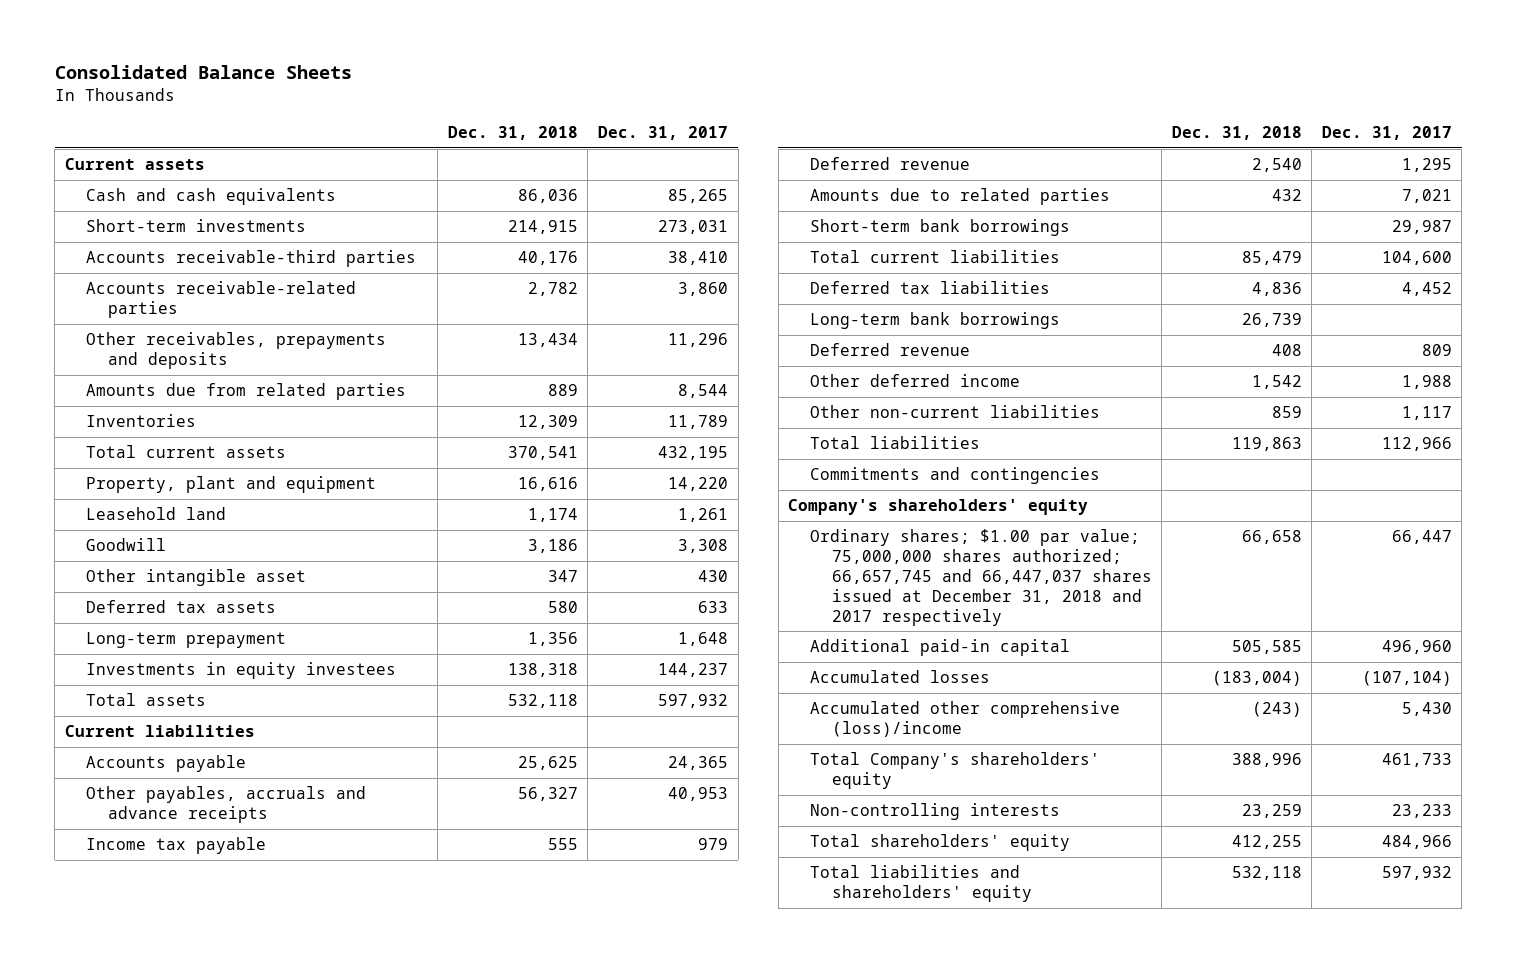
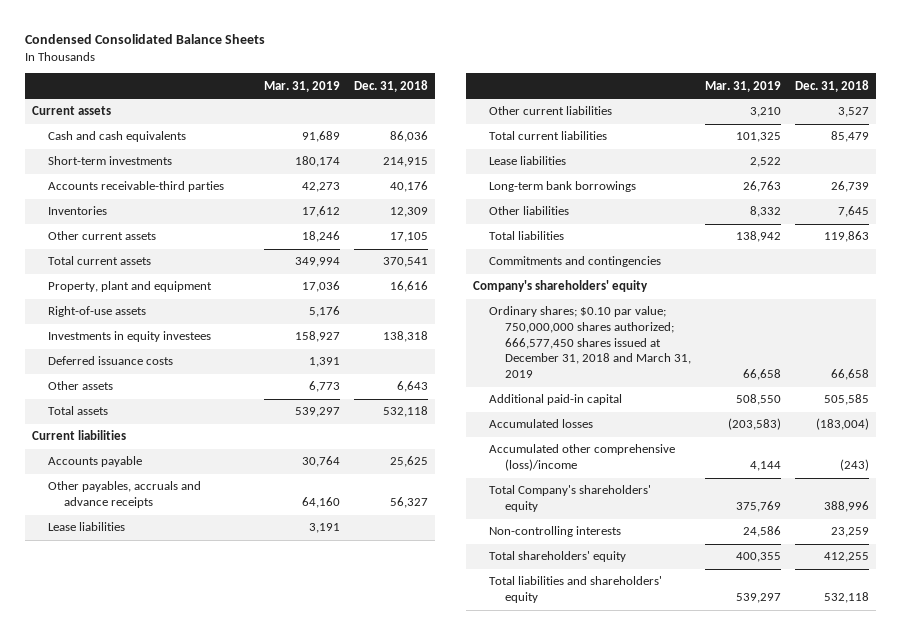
[54,65,352,80] Consolidated Balance Sheets -> [25,34,266,45] Condensed Consolidated Balance Sheets
[598,126,729,141] Dec. 31, 2017 -> none
none -> [264,80,341,92] Mar. 31, 2019
[86,281,357,319] Accounts receivable-related parties -> none
[86,332,387,370] Other receivables, prepayments and deposits -> none
[86,383,407,401] Amounts due from related parties -> none
none -> [48,231,157,241] Other current assets
[86,507,227,521] Leasehold land -> none
[86,538,167,552] Goodwill -> none
[86,569,307,587] Other intangible asset -> none
[86,600,277,614] Deferred tax assets -> none
[86,632,287,649] Long-term prepayment -> none
none -> [48,306,147,318] Right-of-use assets
none -> [48,356,174,366] Deferred issuance costs
none -> [48,381,114,391] Other assets
[86,837,267,855] Income tax payable -> none
[809,157,970,171] Deferred revenue -> none
[809,188,1110,206] Amounts due to related parties -> none
[809,219,1070,237] Short-term bank borrowings -> none
none -> [48,522,126,532] Lease liabilities
none -> [488,106,612,116] Other current liabilities
[809,281,1050,295] Deferred tax liabilities -> none
none -> [488,156,566,166] Lease liabilities
[809,343,970,357] Deferred revenue -> none
[809,374,1020,388] Other deferred income -> none
[809,405,1100,419] Other non-current liabilities -> [488,206,569,216] Other liabilities
[1271,406,1302,419] 859 -> [837,206,869,218] 7,645
[809,529,1152,626] Ordinary shares; $1.00 par value; 75,000,000 shares authorized; 66,657,745 and 66,447,037 shares issued at December 31, 2018 and 2017 respectively -> [488,306,691,379] Ordinary shares; $0.10 par value; 750,000,000 shares authorized; 666,577,450 shares issued at December 31, 2018 and March 31, 2019

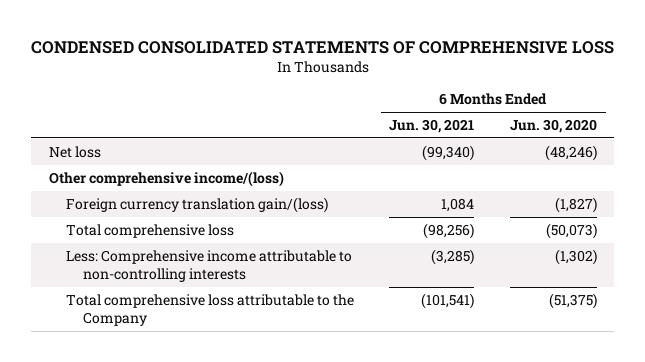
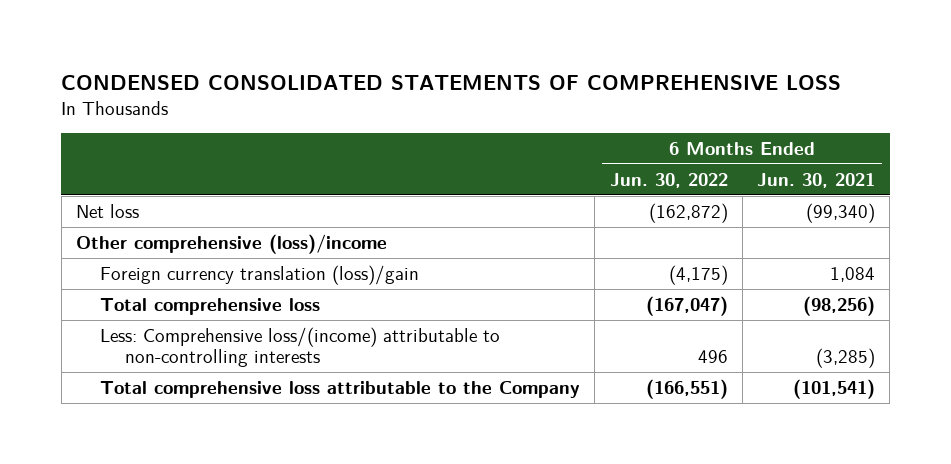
[509,119,597,134] Jun. 30, 2020 -> none
none -> [609,172,728,188] Jun. 30, 2022
[48,170,284,187] Other comprehensive income/(loss) -> [75,233,387,254] Other comprehensive (loss)/income
[66,196,329,213] Foreign currency translation gain/(loss) -> [100,264,420,285] Foreign currency translation (loss)/gain
[66,249,353,282] Less: Comprehensive income attributable to non-controlling interests -> [100,326,501,368] Less: Comprehensive loss/(income) attributable to non-controlling interests

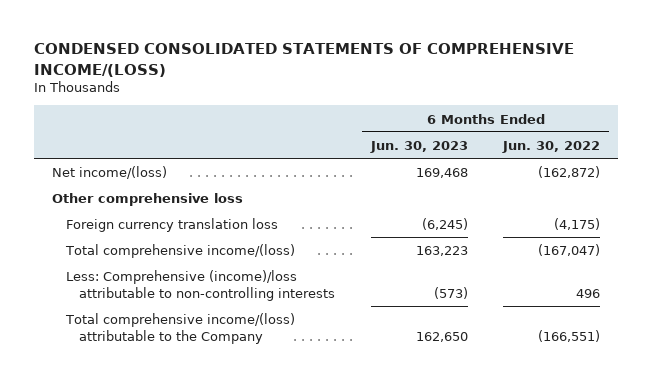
[61,74,842,91] CONDENSED CONSOLIDATED STATEMENTS OF COMPREHENSIVE LOSS -> [34,43,575,77] CONDENSED CONSOLIDATED STATEMENTS OF COMPREHENSIVE INCOME/(LOSS)
[756,172,875,188] Jun. 30, 2021 -> none
none -> [369,141,468,154] Jun. 30, 2023
[75,203,139,218] Net loss -> [51,166,167,180] Net income/(loss)
[75,233,387,254] Other comprehensive (loss)/income -> [51,193,243,207] Other comprehensive loss
[100,264,420,285] Foreign currency translation (loss)/gain -> [65,218,278,233] Foreign currency translation loss
[100,297,321,315] Total comprehensive loss -> [64,244,295,259] Total comprehensive income/(loss)
[100,326,501,368] Less: Comprehensive loss/(income) attributable to non-controlling interests -> [65,270,336,301] Less: Comprehensive (income)/loss attributable to non-controlling interests
[100,380,581,398] Total comprehensive loss attributable to the Company -> [64,313,295,344] Total comprehensive income/(loss) attributable to the Company

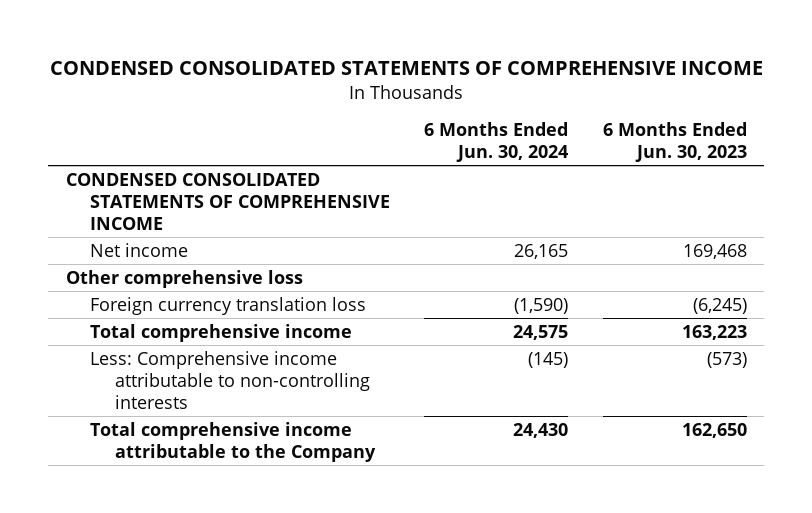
[34,43,575,77] CONDENSED CONSOLIDATED STATEMENTS OF COMPREHENSIVE INCOME/(LOSS) -> [50,61,764,76] CONDENSED CONSOLIDATED STATEMENTS OF COMPREHENSIVE INCOME
[502,141,601,154] Jun. 30, 2022 -> none
none -> [424,121,569,162] 6 Months Ended Jun. 30, 2024
none -> [65,172,391,231] CONDENSED CONSOLIDATED STATEMENTS OF COMPREHENSIVE INCOME
[51,166,167,180] Net income/(loss) -> [90,242,189,257] Net income
[64,244,295,259] Total comprehensive income/(loss) -> [90,323,353,342] Total comprehensive income
[65,270,336,301] Less: Comprehensive (income)/loss attributable to non-controlling interests -> [90,350,370,410] Less: Comprehensive income attributable to non-controlling interests
[64,313,295,344] Total comprehensive income/(loss) attributable to the Company -> [90,421,376,462] Total comprehensive income attributable to the Company

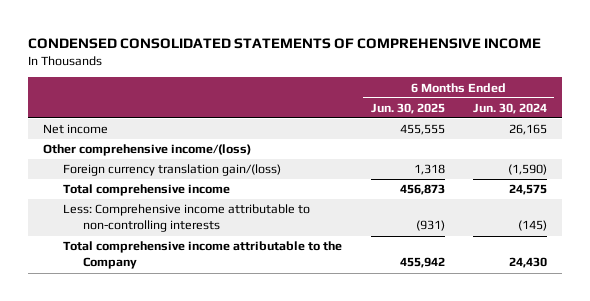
[602,121,747,162] 6 Months Ended Jun. 30, 2023 -> none
none -> [370,102,445,114] Jun. 30, 2025
[65,172,391,231] CONDENSED CONSOLIDATED STATEMENTS OF COMPREHENSIVE INCOME -> none
[65,269,303,288] Other comprehensive loss -> [42,144,251,157] Other comprehensive income/(loss)
[90,296,367,315] Foreign currency translation loss -> [62,164,281,177] Foreign currency translation gain/(loss)

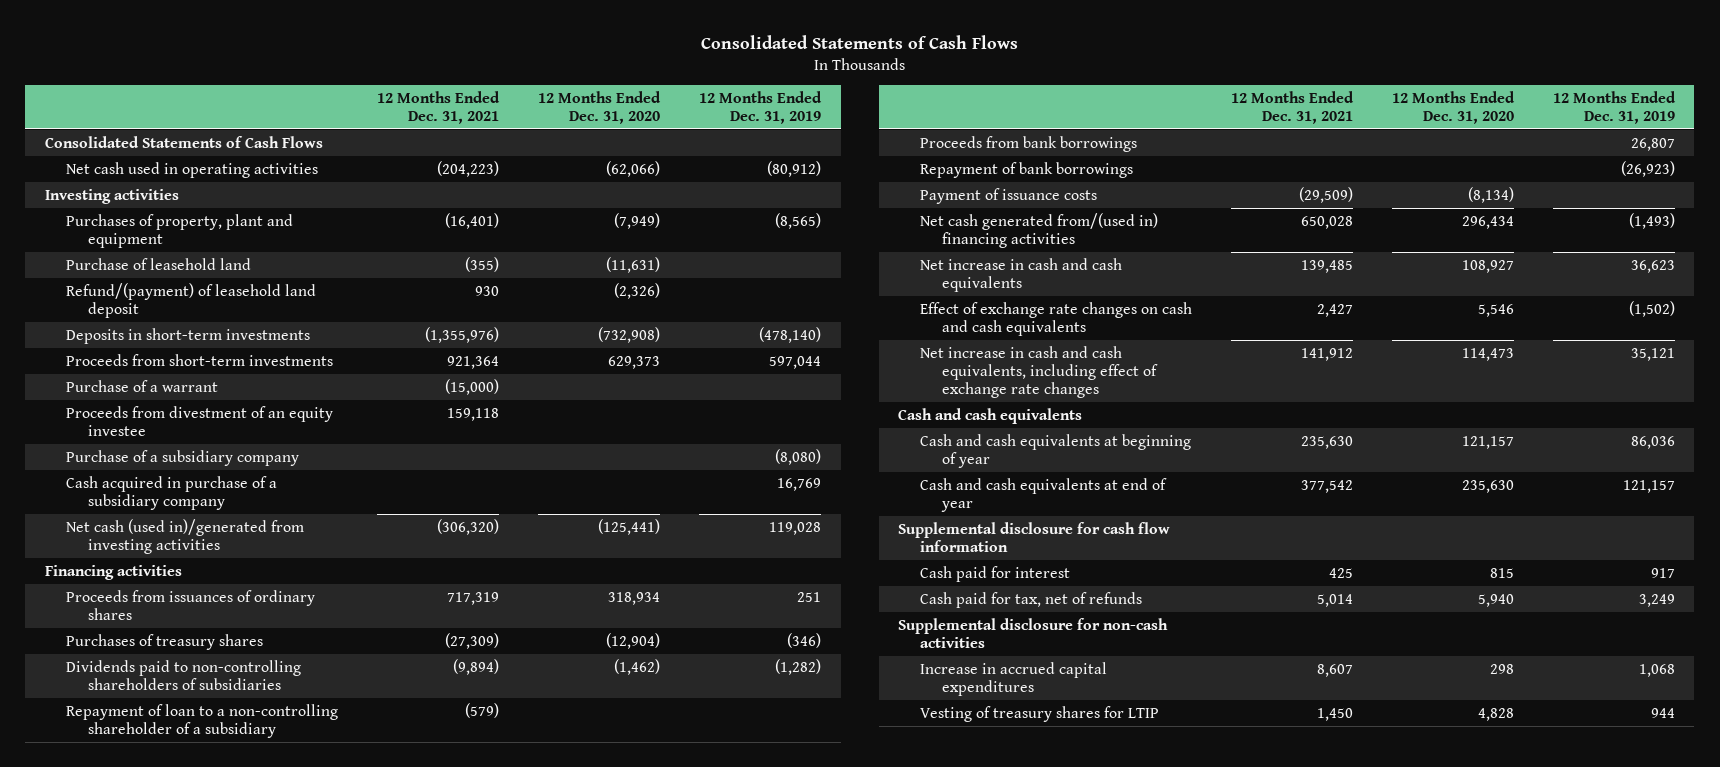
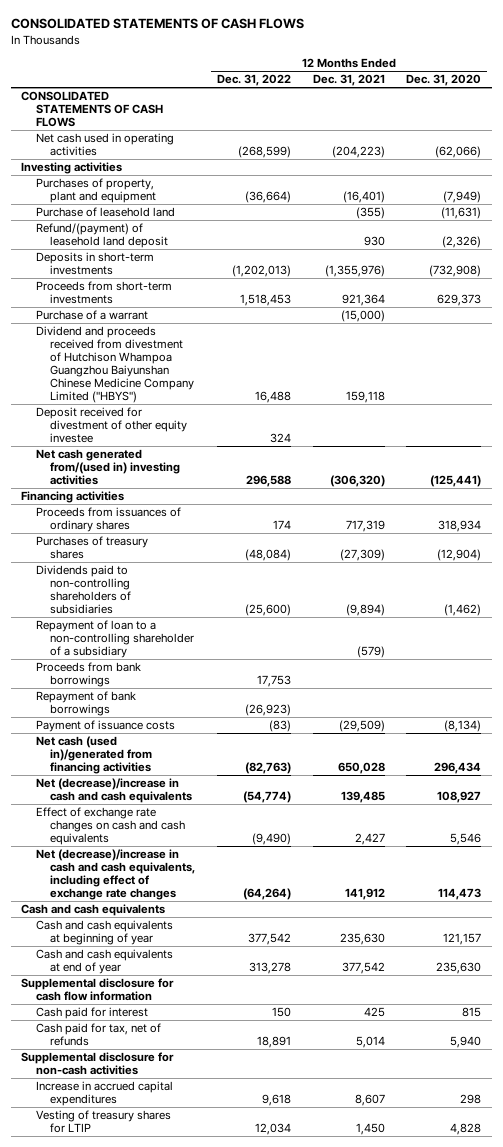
[700,34,1018,49] Consolidated Statements of Cash Flows -> [10,18,304,30] CONSOLIDATED STATEMENTS OF CASH FLOWS
[699,90,823,124] 12 Months Ended Dec. 31, 2019 -> none
none -> [216,74,291,87] Dec. 31, 2022
[44,135,323,148] Consolidated Statements of Cash Flows -> [21,91,163,128] CONSOLIDATED STATEMENTS OF CASH FLOWS
[66,449,300,466] Purchase of a subsidiary company -> none
[66,475,278,510] Cash acquired in purchase of a subsidiary company -> none
[66,405,334,436] Proceeds from divestment of an equity investee -> [35,326,195,404] Dividend and proceeds received from divestment of Hutchison Whampoa Guangzhou Baiyunshan Chinese Medicine Company Limited ("HBYS")
none -> [35,407,188,444] Deposit received for divestment of other equity investee
[66,518,305,554] Net cash (used in)/generated from investing activities -> [35,449,181,486] Net cash generated from/(used in) investing activities
[920,212,1159,248] Net cash generated from/(used in) financing activities -> [35,736,153,775] Net cash (used in)/generated from financing activities
[920,257,1123,292] Net increase in cash and cash equivalents -> [35,778,193,804] Net (decrease)/increase in cash and cash equivalents
[920,345,1158,398] Net increase in cash and cash equivalents, including effect of exchange rate changes -> [35,849,196,901] Net (decrease)/increase in cash and cash equivalents, including effect of exchange rate changes

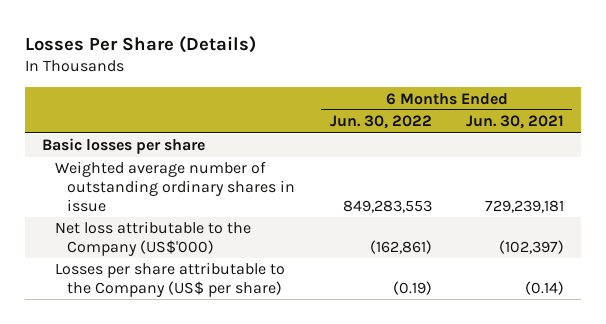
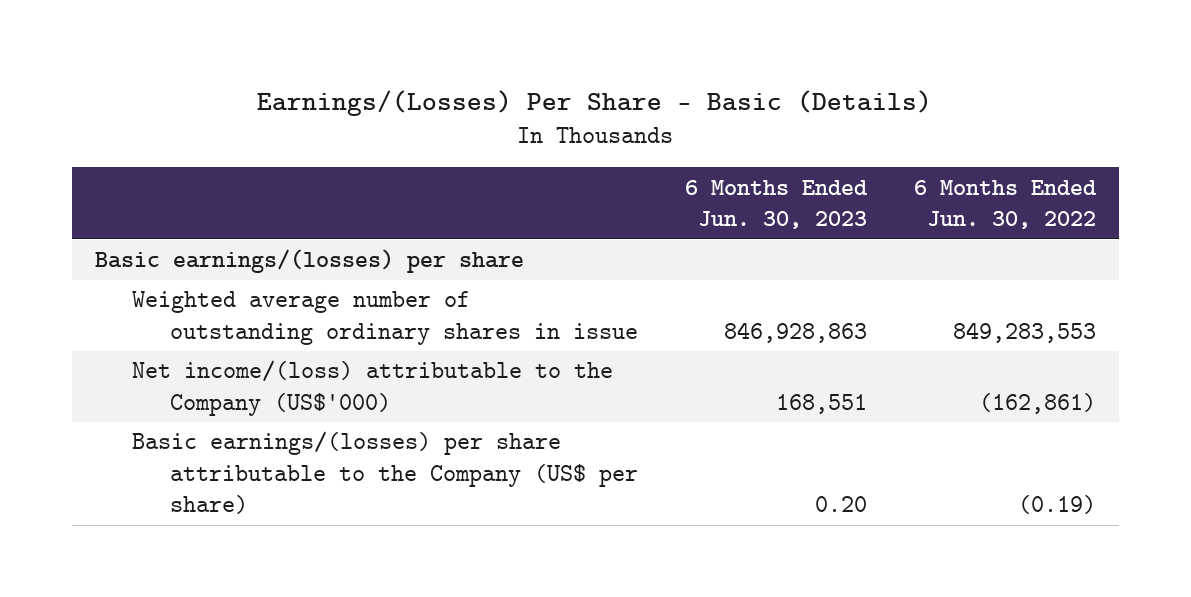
[25,35,257,53] Losses Per Share (Details) -> [257,89,933,116] Earnings/(Losses) Per Share - Basic (Details)
[465,115,564,130] Jun. 30, 2021 -> none
none -> [684,179,868,230] 6 Months Ended Jun. 30, 2023
[42,138,206,155] Basic losses per share -> [95,249,525,274] Basic earnings/(losses) per share
[54,221,251,257] Net loss attributable to the Company (US$'000) -> [132,360,614,416] Net income/(loss) attributable to the Company (US$'000)
[54,262,285,298] Losses per share attributable to the Company (US$ per share) -> [132,431,638,515] Basic earnings/(losses) per share attributable to the Company (US$ per share)

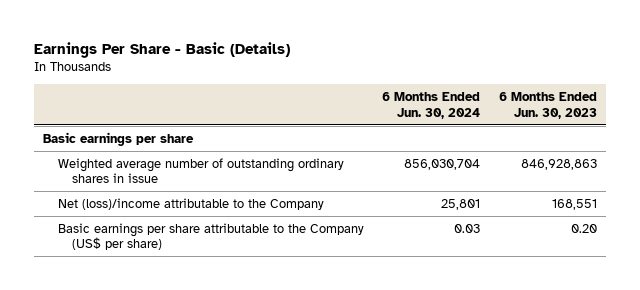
[257,89,933,116] Earnings/(Losses) Per Share - Basic (Details) -> [33,41,290,58] Earnings Per Share - Basic (Details)
[913,179,1097,230] 6 Months Ended Jun. 30, 2022 -> none
none -> [382,92,481,119] 6 Months Ended Jun. 30, 2024
[95,249,525,274] Basic earnings/(losses) per share -> [42,132,194,147] Basic earnings per share
[132,360,614,416] Net income/(loss) attributable to the Company (US$'000) -> [57,198,324,211] Net (loss)/income attributable to the Company
[132,431,638,515] Basic earnings/(losses) per share attributable to the Company (US$ per share) -> [57,223,364,251] Basic earnings per share attributable to the Company (US$ per share)

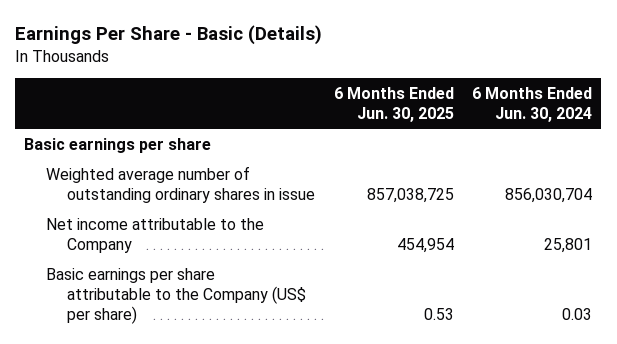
[498,92,597,119] 6 Months Ended Jun. 30, 2023 -> none
none -> [333,86,454,122] 6 Months Ended Jun. 30, 2025
[57,198,324,211] Net (loss)/income attributable to the Company -> [45,217,264,253] Net income attributable to the Company

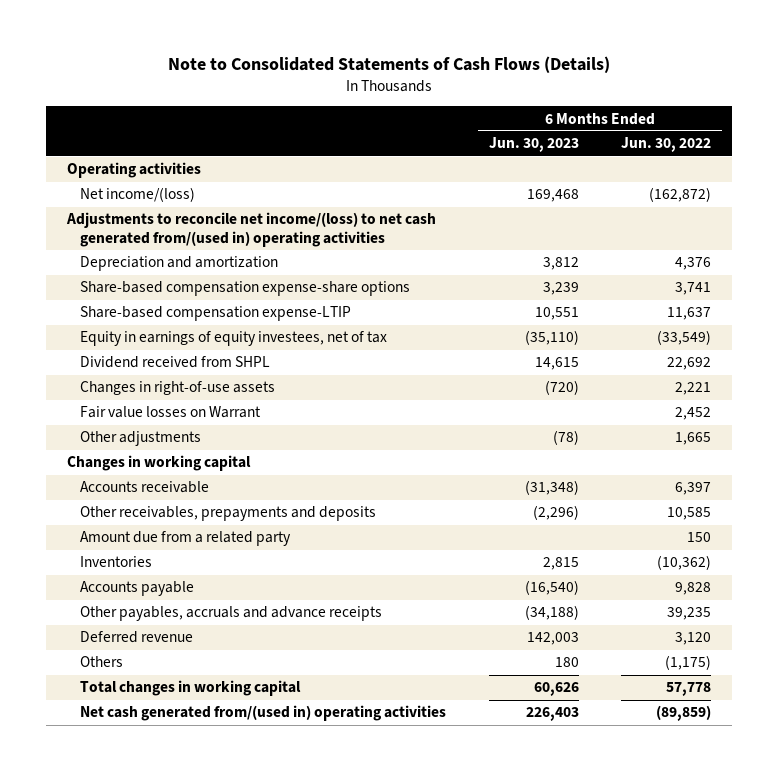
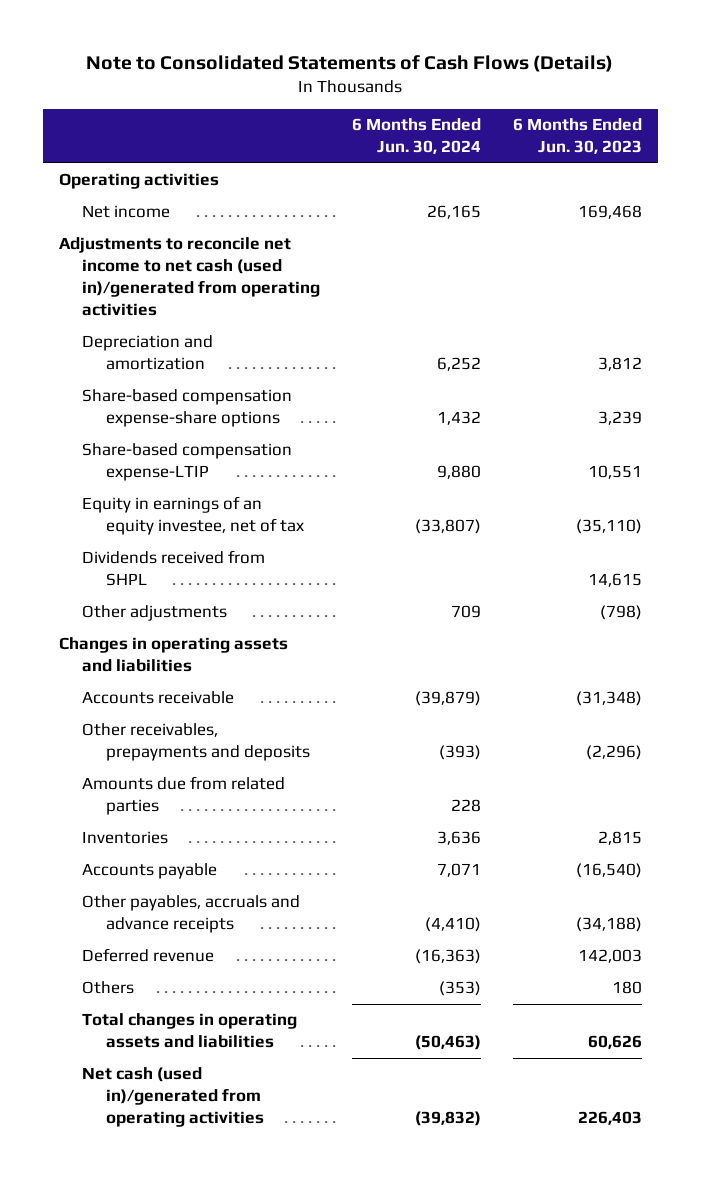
[621,137,712,153] Jun. 30, 2022 -> none
none -> [352,118,482,155] 6 Months Ended Jun. 30, 2024
[80,187,196,203] Net income/(loss) -> [82,205,171,219] Net income
[65,212,436,248] Adjustments to reconcile net income/(loss) to net cash generated from/(used in) operating activities -> [58,237,321,317] Adjustments to reconcile net income to net cash (used in)/generated from operating activities
[80,381,276,396] Changes in right-of-use assets -> none
[80,406,262,419] Fair value losses on Warrant -> none
[66,455,251,472] Changes in working capital -> none
[80,331,388,347] Equity in earnings of equity investees, net of tax -> [82,496,304,536] Equity in earnings of an equity investee, net of tax
[80,356,271,369] Dividend received from SHPL -> [82,550,266,587] Dividends received from SHPL
[552,430,579,446] (78) -> [599,605,642,621] (798)
none -> [58,637,288,673] Changes in operating assets and liabilities
[80,531,292,547] Amount due from a related party -> [82,776,286,816] Amounts due from related parties
[80,680,302,697] Total changes in working capital -> [82,1013,298,1049] Total changes in operating assets and liabilities
[80,705,447,722] Net cash generated from/(used in) operating activities -> [82,1067,264,1128] Net cash (used in)/generated from operating activities

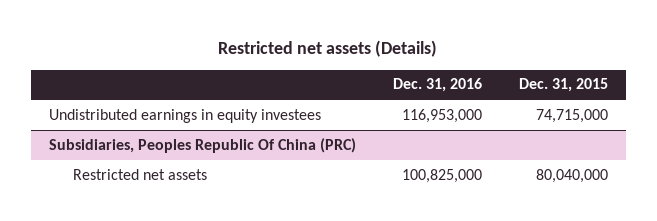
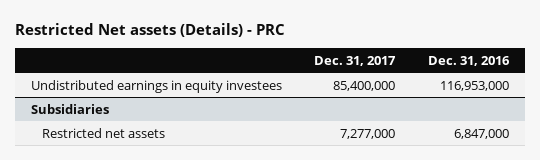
[218,40,438,58] Restricted net assets (Details) -> [14,23,285,38] Restricted Net assets (Details) - PRC
[518,78,608,93] Dec. 31, 2015 -> none
none -> [314,55,397,66] Dec. 31, 2017
[49,137,357,153] Subsidiaries, Peoples Republic Of China (PRC) -> none
none -> [31,103,110,114] Subsidiaries
[401,168,482,183] 100,825,000 -> [453,128,509,139] 6,847,000

